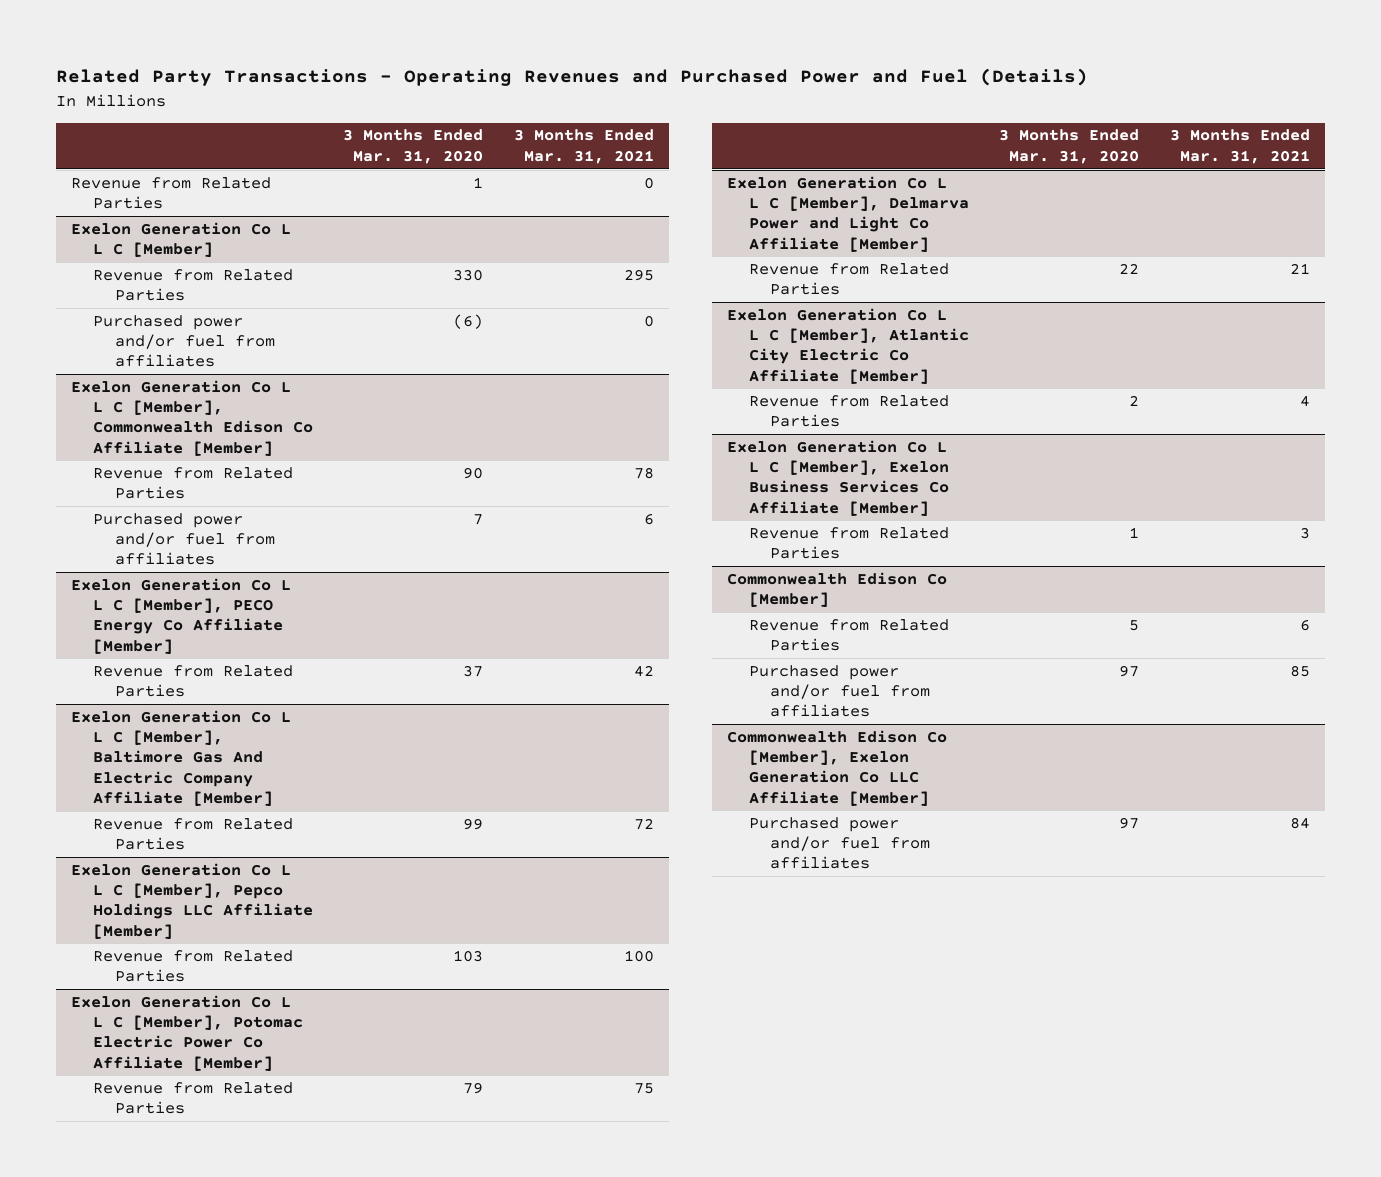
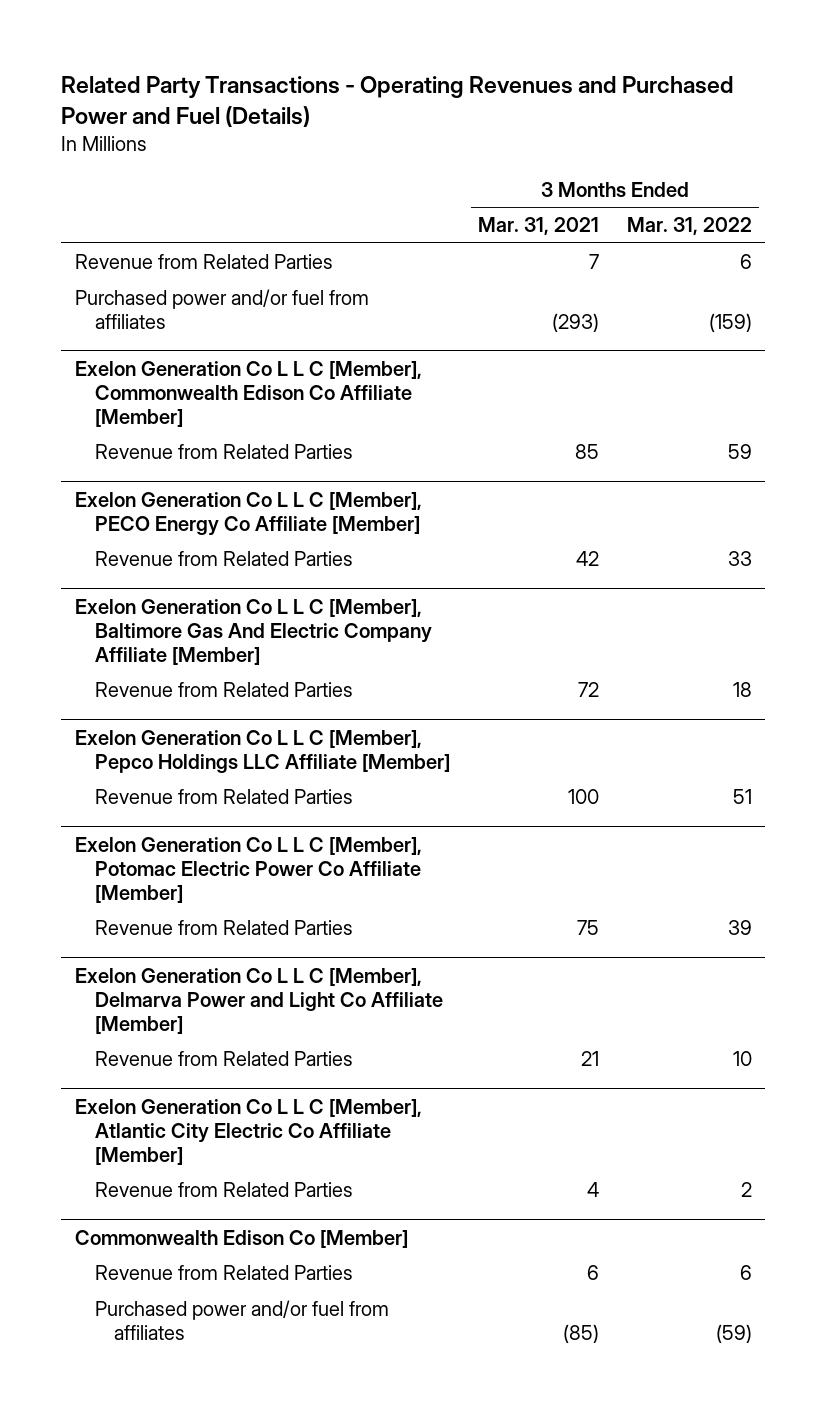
[343,129,484,164] 3 Months Ended Mar. 31, 2020 -> none
none -> [626,217,752,236] Mar. 31, 2022
[71,221,292,258] Exelon Generation Co L L C [Member] -> none
[92,268,293,302] Revenue from Related Parties -> none
[643,176,654,189] 0 -> [588,254,599,270] 7
[643,314,654,327] 0 -> [551,312,599,332] (293)
[92,512,275,566] Purchased power and/or fuel from affiliates -> none
[633,466,654,479] 78 -> [574,444,599,460] 85
[727,439,949,516] Exelon Generation Co L L C [Member], Exelon Business Services Co Affiliate [Member] -> none
[748,526,949,560] Revenue from Related Parties -> none
[727,729,948,806] Commonwealth Edison Co [Member], Exelon Generation Co LLC Affiliate [Member] -> none
[748,816,931,870] Purchased power and/or fuel from affiliates -> none
[1289,664,1310,677] 85 -> [562,1323,599,1343] (85)

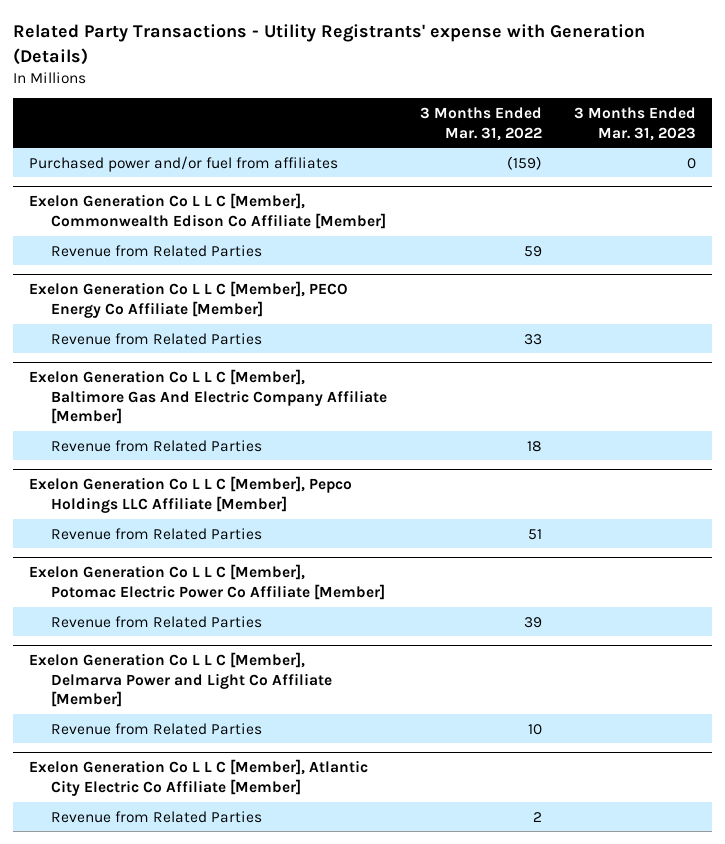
[61,75,735,128] Related Party Transactions - Operating Revenues and Purchased Power and Fuel (Details) -> [12,24,645,65] Related Party Transactions - Utility Registrants' expense with Generation (Details)
[477,217,599,236] Mar. 31, 2021 -> none
none -> [573,107,696,141] 3 Months Ended Mar. 31, 2023
[75,254,334,270] Revenue from Related Parties -> none
[75,1230,409,1249] Commonwealth Edison Co [Member] -> none
[94,1265,353,1281] Revenue from Related Parties -> none
[94,1300,389,1340] Purchased power and/or fuel from affiliates -> none

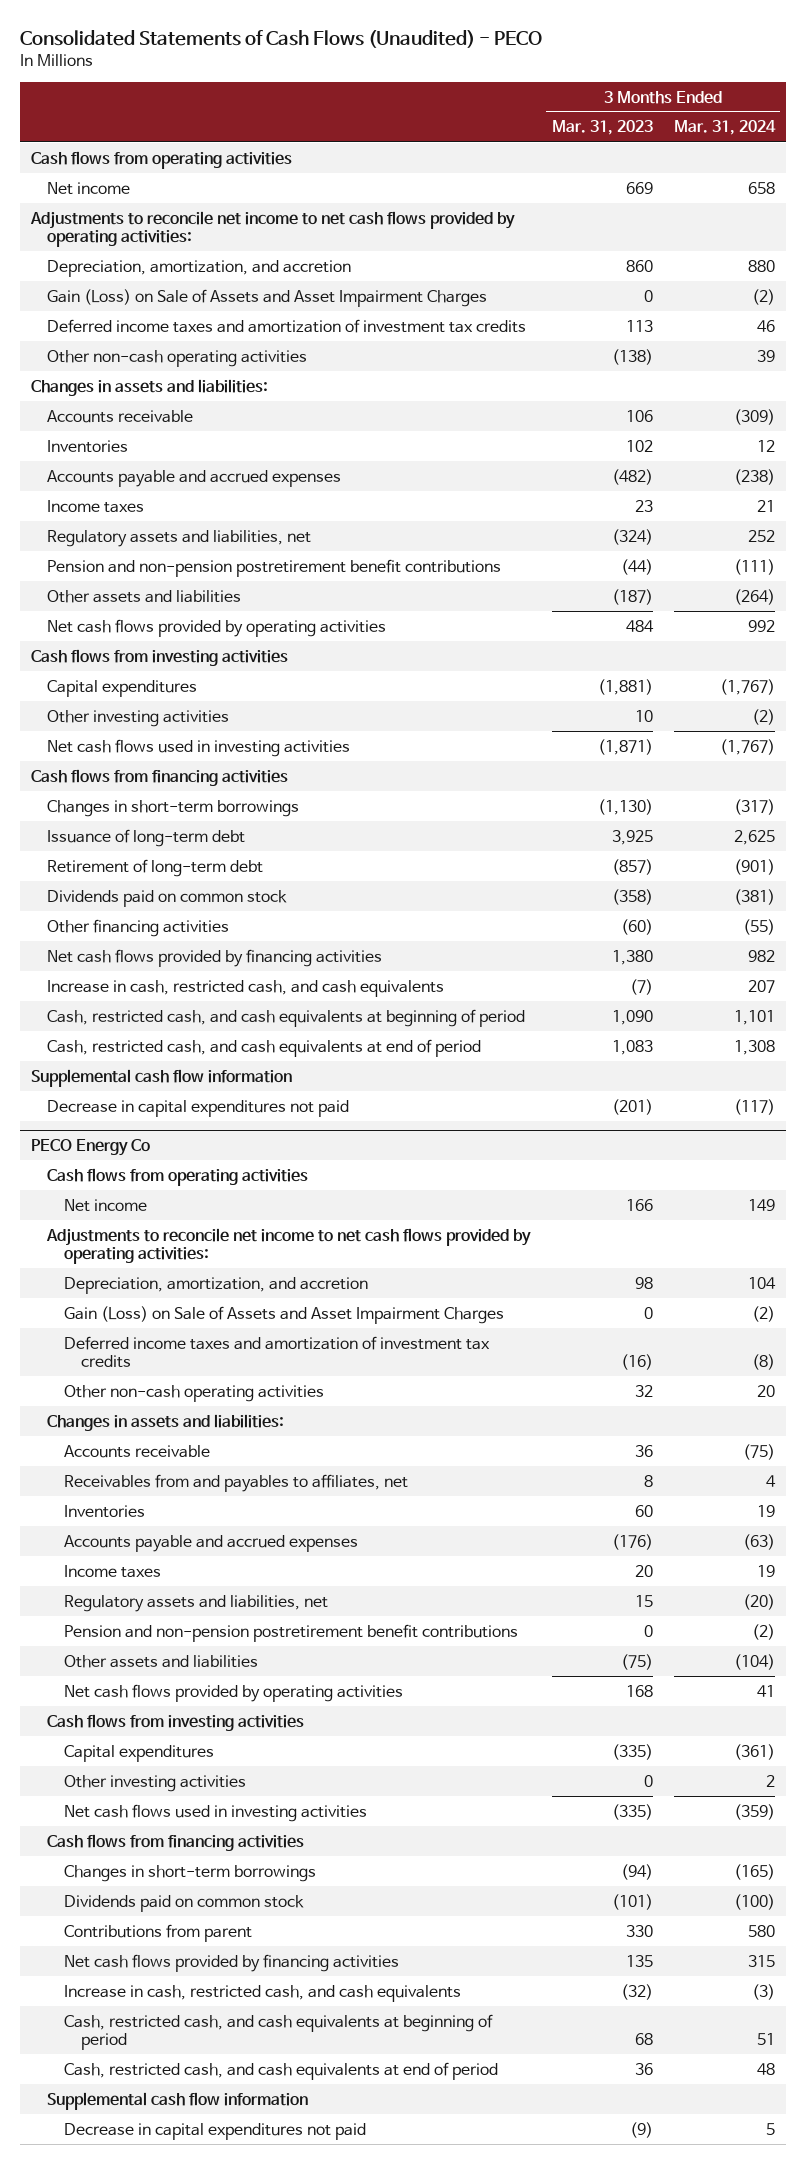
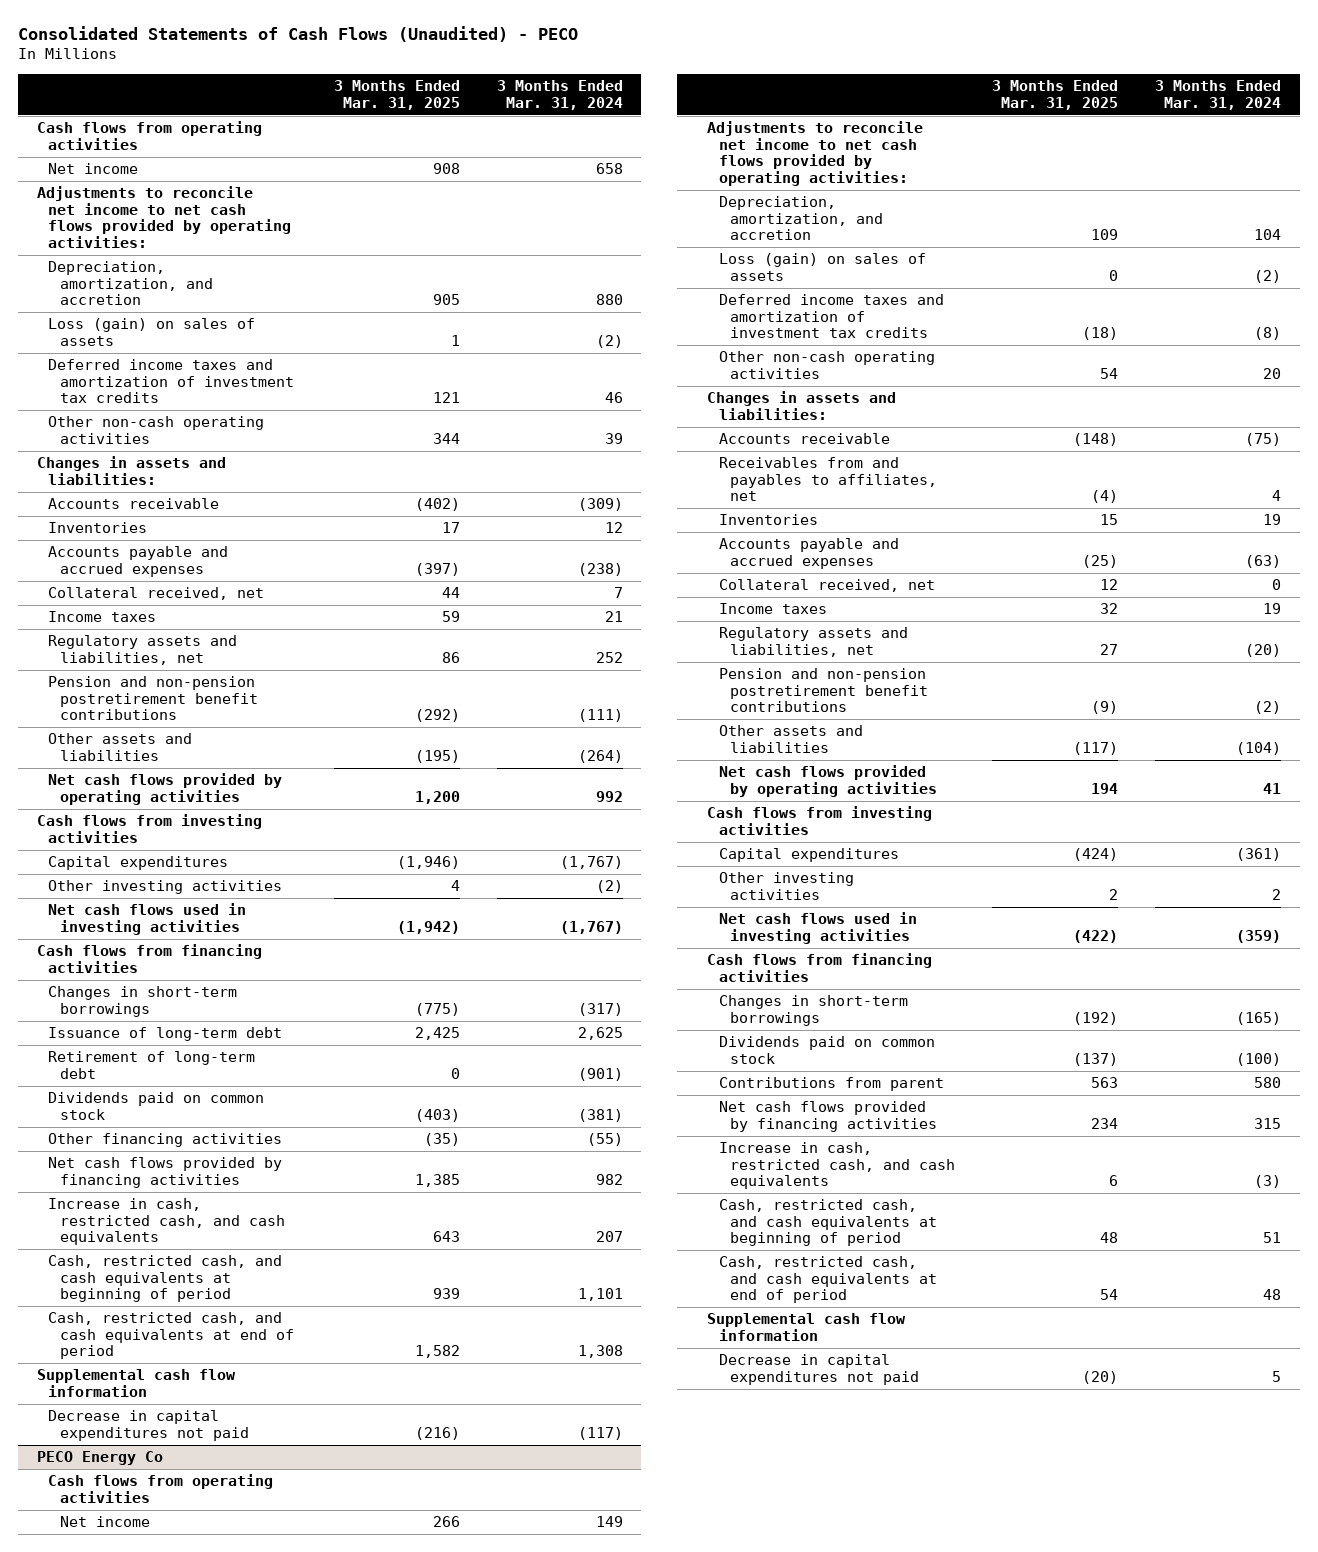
[551,120,653,136] Mar. 31, 2023 -> none
none -> [333,80,460,110] 3 Months Ended Mar. 31, 2025
[47,288,488,307] Gain (Loss) on Sale of Assets and Asset Impairment Charges -> [48,318,256,346] Loss (gain) on sales of assets
none -> [48,587,265,601] Collateral received, net
[64,1305,505,1324] Gain (Loss) on Sale of Assets and Asset Impairment Charges -> [718,253,926,281] Loss (gain) on sales of assets
none -> [718,579,935,593] Collateral received, net

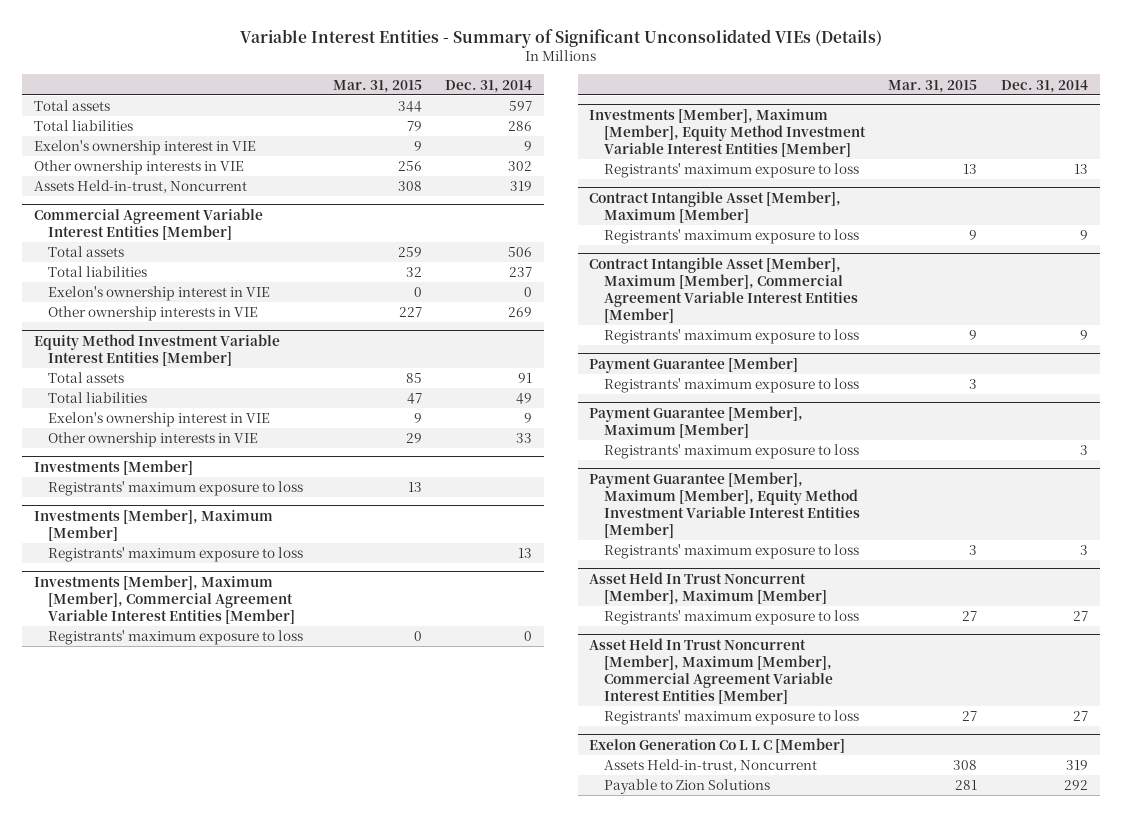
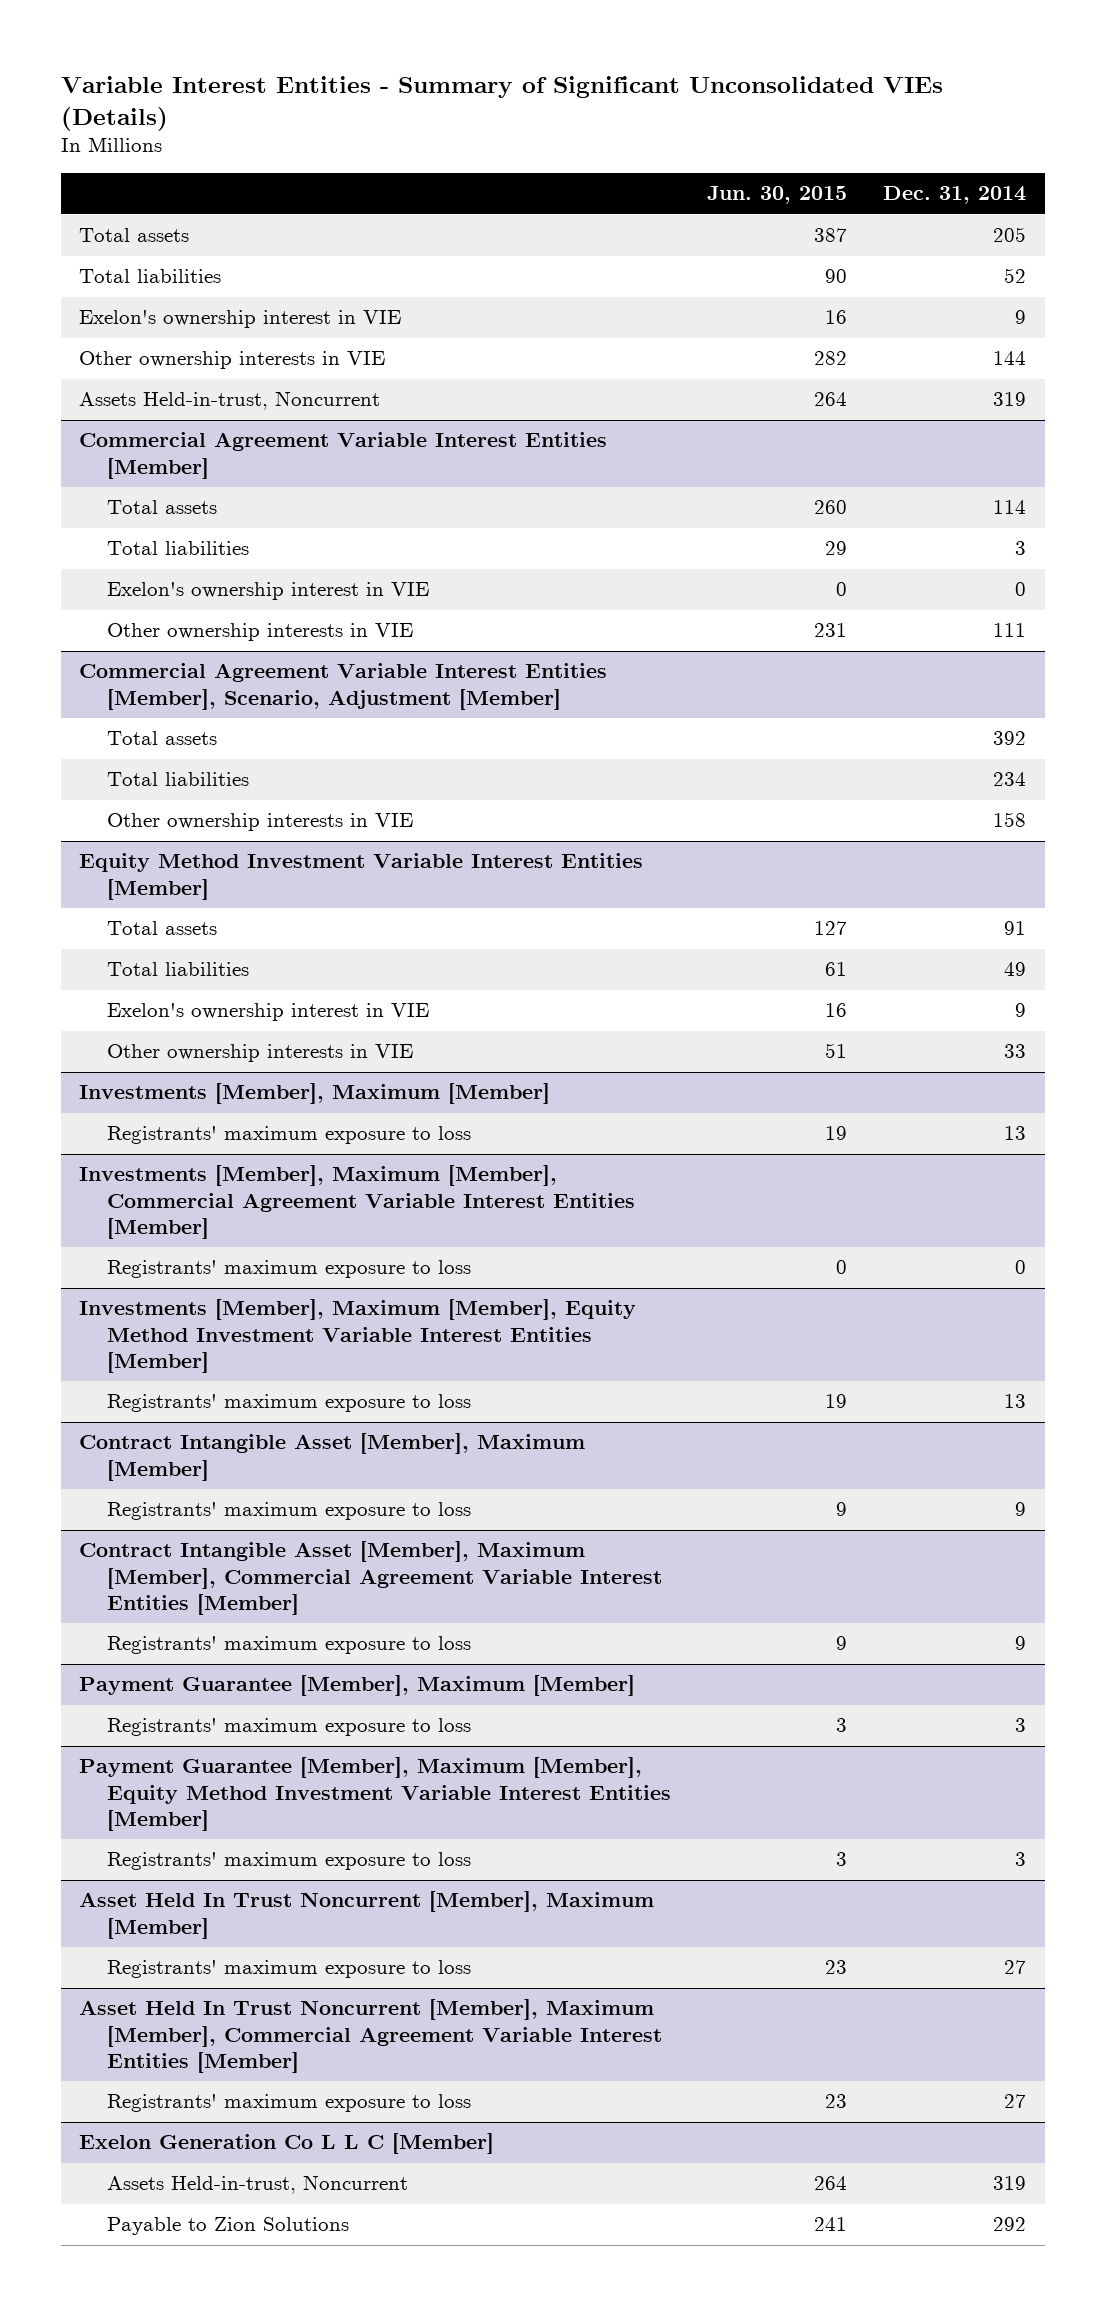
[332,79,422,93] Mar. 31, 2015 -> none
none -> [707,186,848,205] Jun. 30, 2015
[509,101,533,112] 597 -> [993,227,1027,243] 205
[508,121,533,132] 286 -> [1004,268,1027,284] 52
[508,161,533,172] 302 -> [993,351,1027,366] 144
[508,247,533,258] 506 -> [993,500,1027,515] 114
[509,267,533,278] 237 -> [1015,541,1027,556] 3
[508,307,533,318] 269 -> [993,623,1027,638] 111
none -> [79,663,608,710] Commercial Agreement Variable Interest Entities [Member], Scenario, Adjustment [Member]
none -> [106,731,217,746] Total assets
none -> [106,772,249,787] Total liabilities
none -> [106,813,413,832] Other ownership interests in VIE
[33,459,193,475] Investments [Member] -> none
[48,481,304,497] Registrants' maximum exposure to loss -> none
[589,356,799,373] Payment Guarantee [Member] -> none
[603,378,859,394] Registrants' maximum exposure to loss -> none

